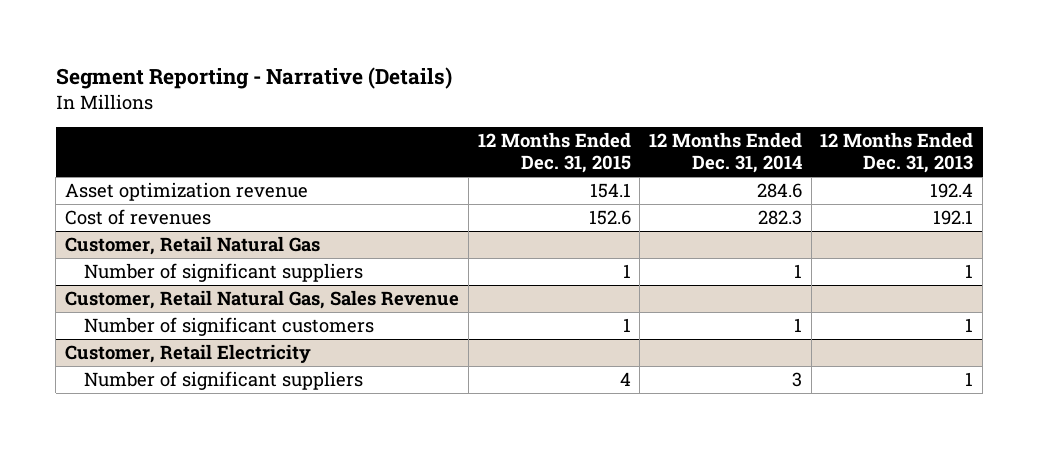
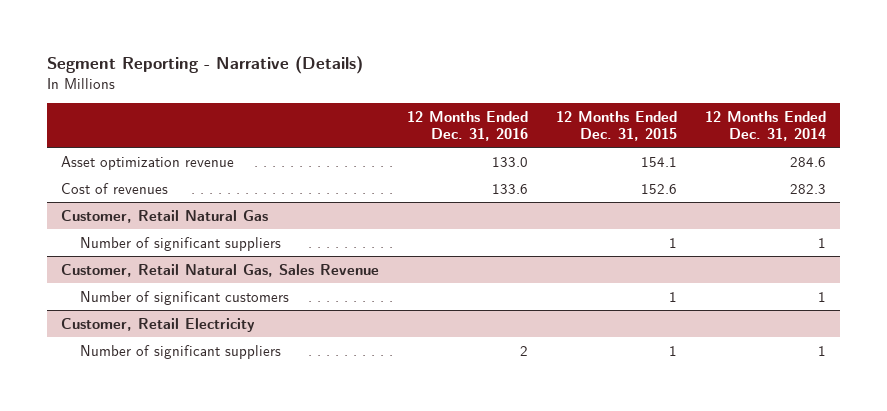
[820,132,974,174] 12 Months Ended Dec. 31, 2013 -> none
none -> [407,110,529,141] 12 Months Ended Dec. 31, 2016
[619,371,631,386] 4 -> [669,345,678,356] 1
[791,371,802,387] 3 -> [818,345,827,356] 1

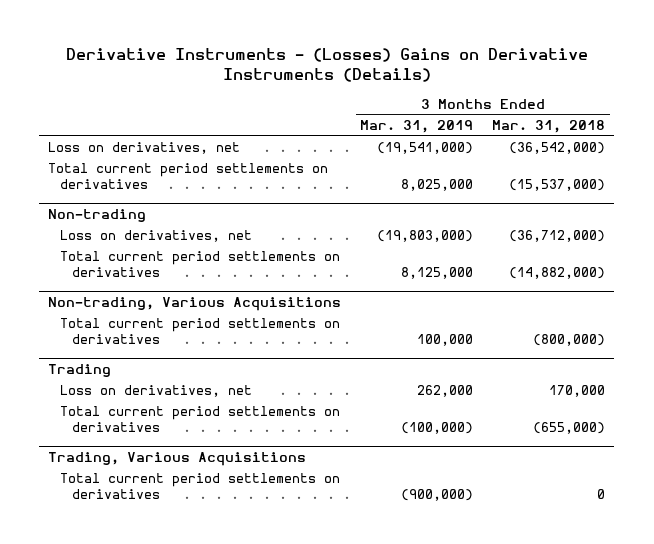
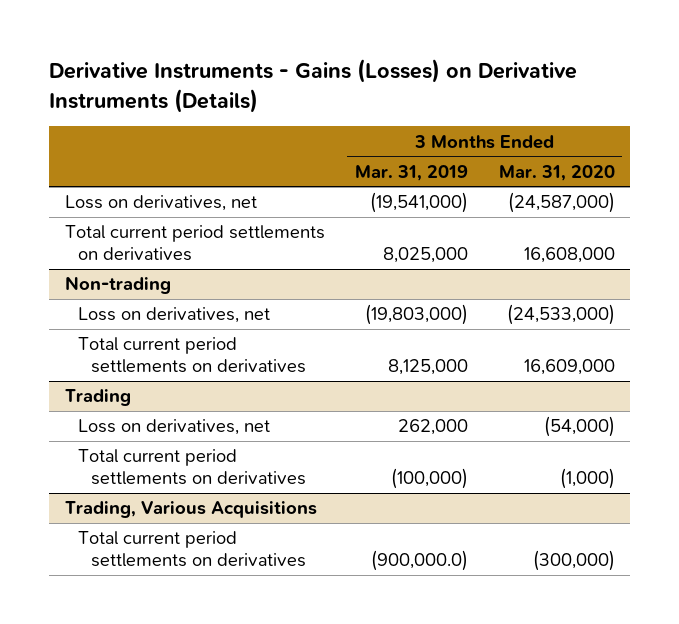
[65,47,588,82] Derivative Instruments - (Losses) Gains on Derivative Instruments (Details) -> [49,59,578,113] Derivative Instruments - Gains (Losses) on Derivative Instruments (Details)
[492,119,606,133] Mar. 31, 2018 -> none
none -> [498,164,615,181] Mar. 31, 2020
[48,296,342,311] Non-trading, Various Acquisitions -> none
[60,317,341,344] Total current period settlements on derivatives -> none
[401,488,474,501] (900,000) -> [371,550,469,572] (900,000.0)

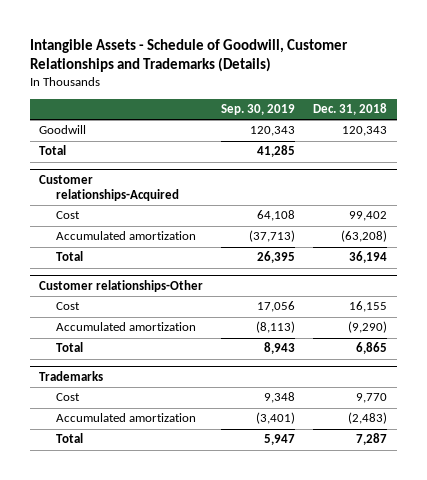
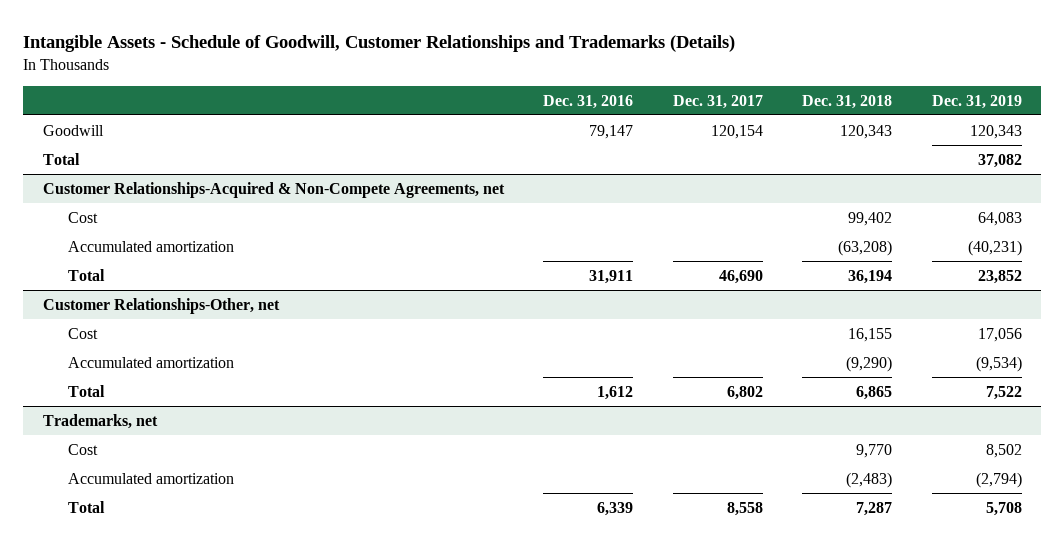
[221,104,296,116] Sep. 30, 2019 -> none
none -> [543,94,634,109] Dec. 31, 2016
none -> [672,94,763,109] Dec. 31, 2017
none -> [931,94,1022,109] Dec. 31, 2019
[39,174,180,201] Customer relationships-Acquired -> none
none -> [42,181,505,198] Customer Relationships-Acquired & Non-Compete Agreements, net
[39,279,204,292] Customer relationships-Other -> [42,297,280,314] Customer Relationships-Other, net
[39,370,104,381] Trademarks -> [42,413,158,429] Trademarks, net

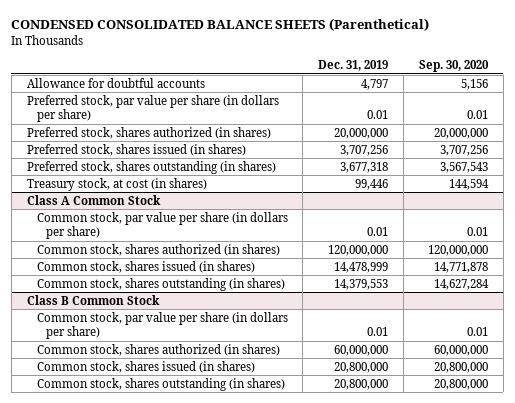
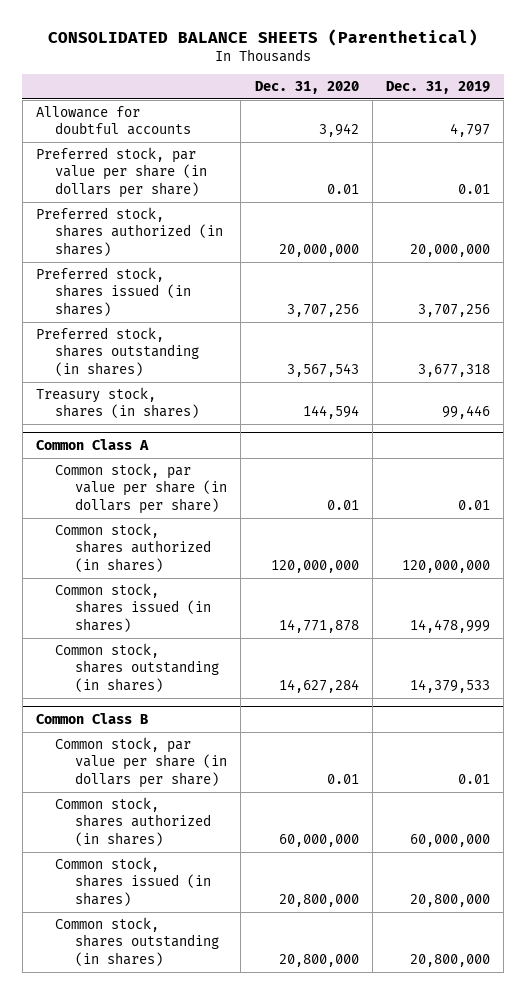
[11,18,430,32] CONDENSED CONSOLIDATED BALANCE SHEETS (Parenthetical) -> [47,28,478,46] CONSOLIDATED BALANCE SHEETS (Parenthetical)
[419,59,490,72] Sep. 30, 2020 -> none
none -> [254,81,359,95] Dec. 31, 2020
[26,177,207,191] Treasury stock, at cost (in shares) -> [35,387,200,419] Treasury stock, shares (in shares)
[26,194,161,205] Class A Common Stock -> [35,438,149,450] Common Class A
[334,278,389,290] 14,379,553 -> [409,678,490,693] 14,379,533
[26,294,160,305] Class B Common Stock -> [35,712,148,724] Common Class B

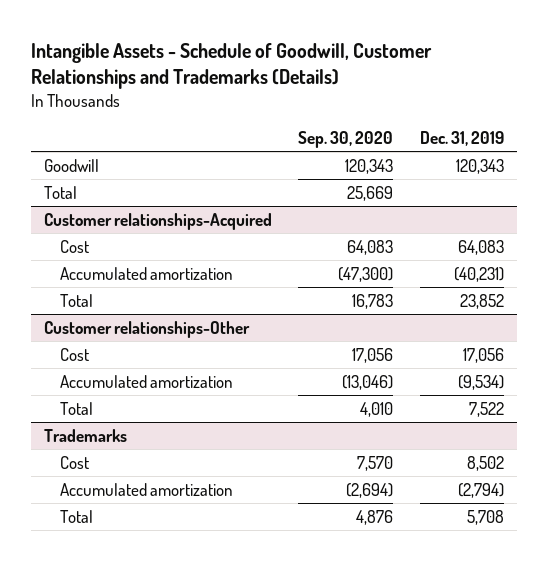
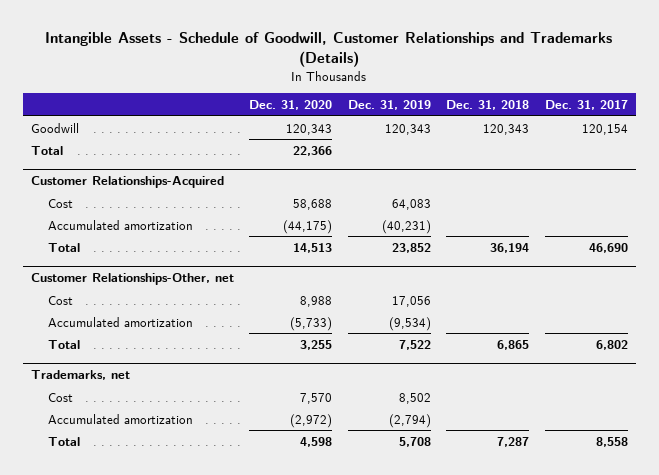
[298,131,394,149] Sep. 30, 2020 -> none
none -> [249,100,333,111] Dec. 31, 2020
none -> [446,100,530,111] Dec. 31, 2018
none -> [544,100,628,111] Dec. 31, 2017
[44,212,273,230] Customer relationships-Acquired -> [30,175,224,188] Customer Relationships-Acquired
[44,320,251,338] Customer relationships-Other -> [30,272,234,285] Customer Relationships-Other, net
[44,428,128,442] Trademarks -> [30,369,130,380] Trademarks, net

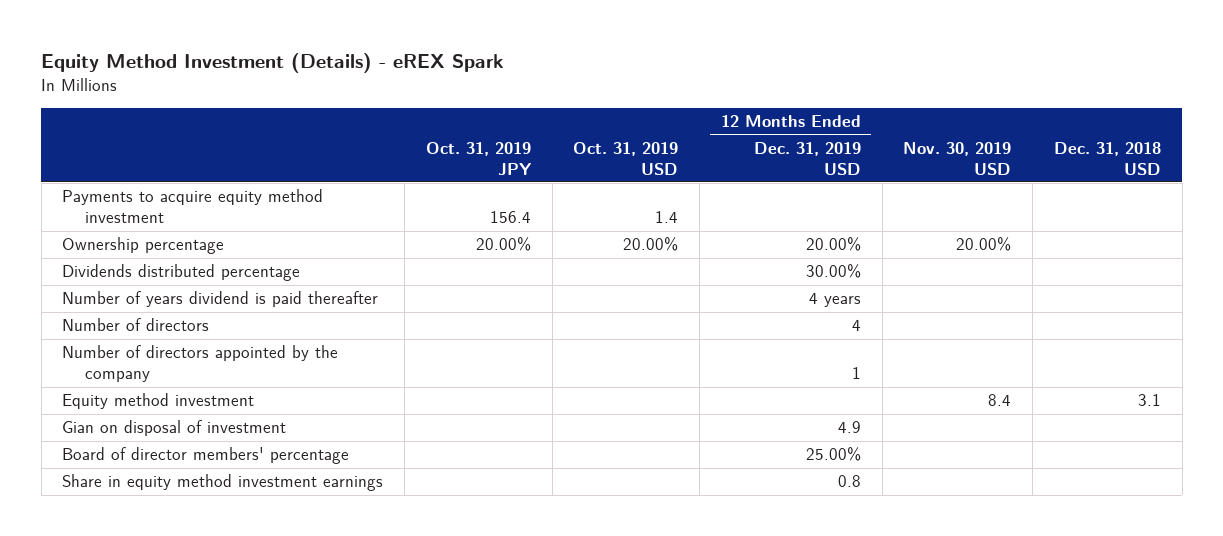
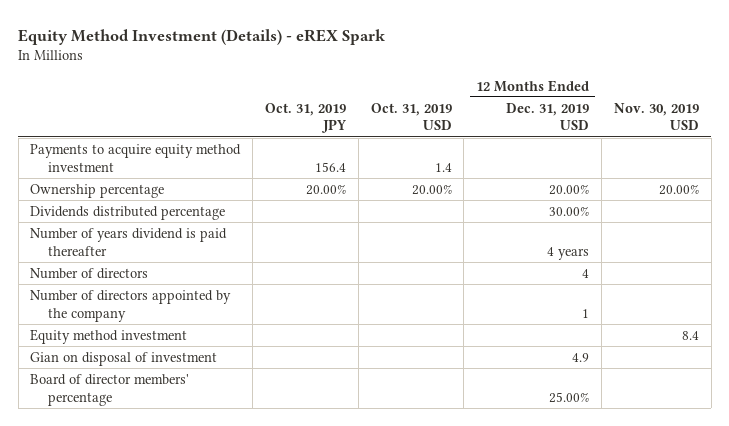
[1053,141,1161,175] Dec. 31, 2018 USD -> none
[62,474,384,492] Share in equity method investment earnings -> none

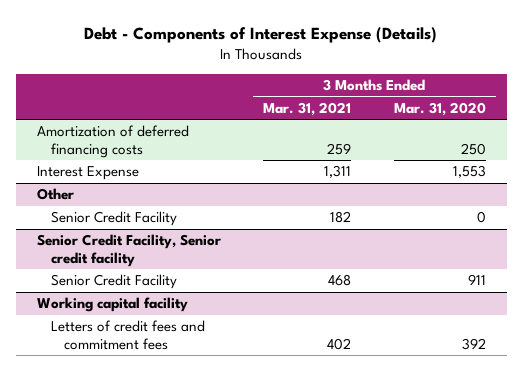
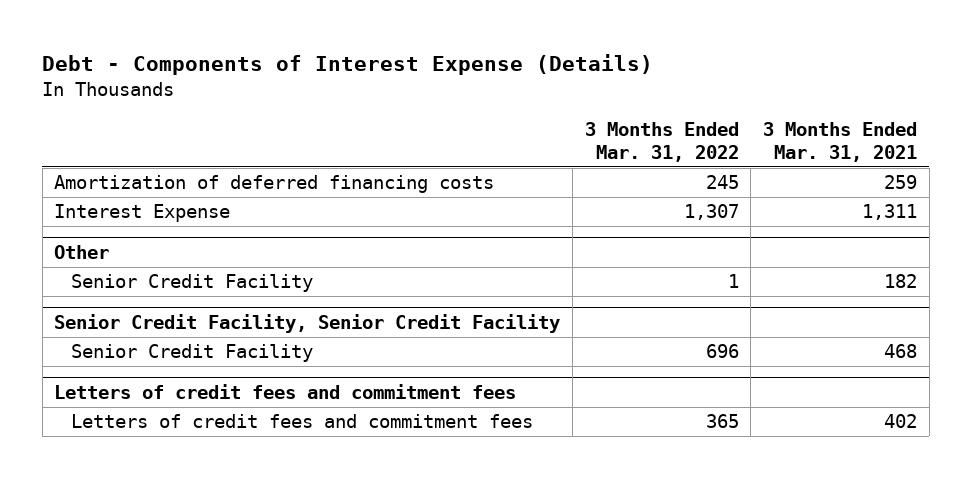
[393,102,486,117] Mar. 31, 2020 -> none
none -> [584,121,739,162] 3 Months Ended Mar. 31, 2022
[37,234,222,267] Senior Credit Facility, Senior credit facility -> [54,313,561,333] Senior Credit Facility, Senior Credit Facility
[37,297,189,313] Working capital facility -> [54,383,517,399] Letters of credit fees and commitment fees

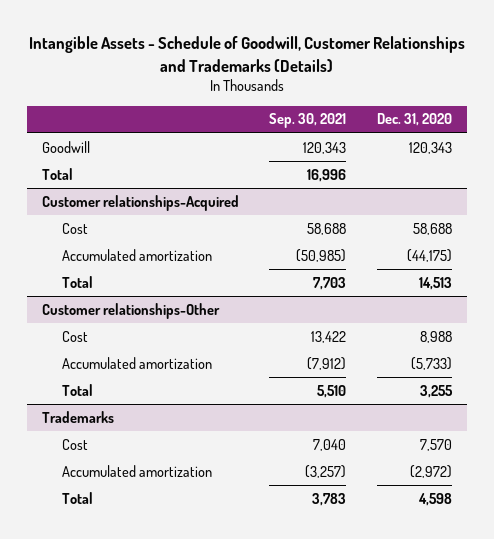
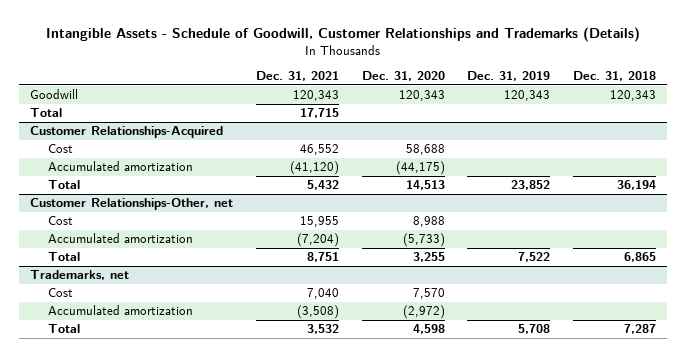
[269,113,347,129] Sep. 30, 2021 -> none
none -> [255,71,339,82] Dec. 31, 2021
none -> [467,71,551,82] Dec. 31, 2019
none -> [572,71,656,82] Dec. 31, 2018
[42,194,240,211] Customer relationships-Acquired -> [30,126,224,139] Customer Relationships-Acquired
[42,302,221,319] Customer relationships-Other -> [30,198,234,211] Customer Relationships-Other, net
[42,410,115,423] Trademarks -> [30,270,130,281] Trademarks, net

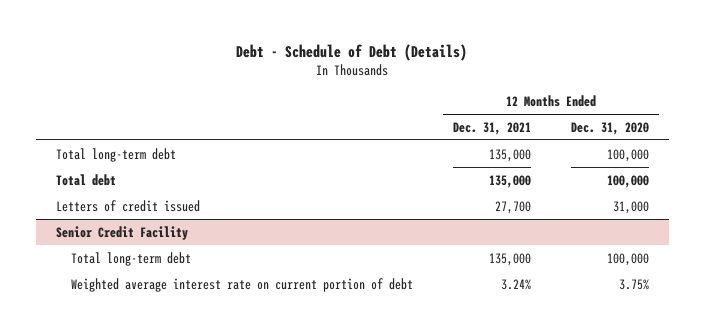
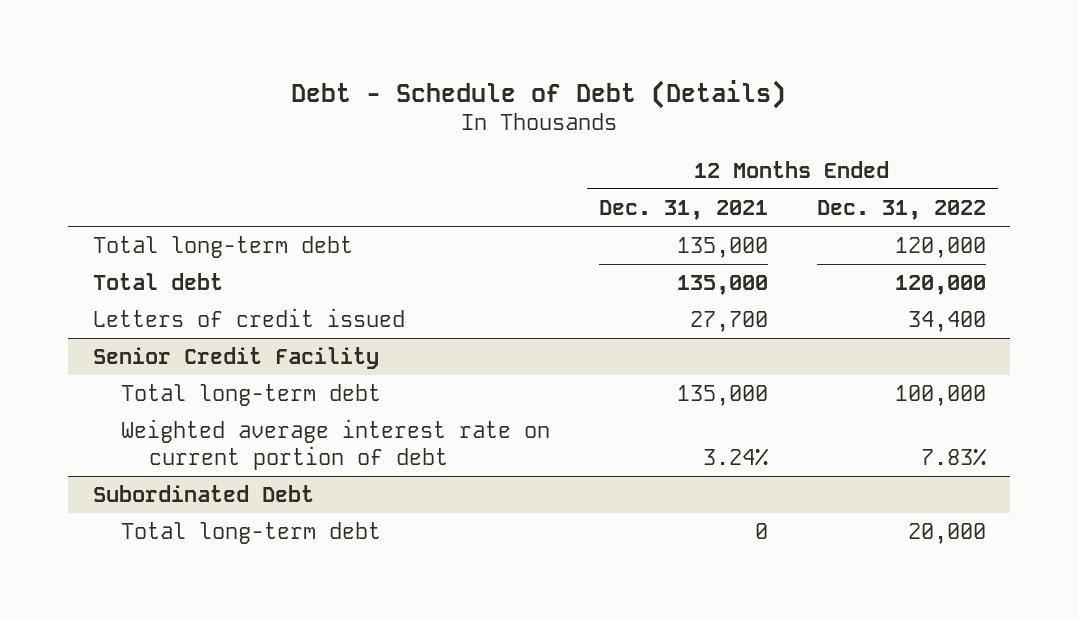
[570,121,649,135] Dec. 31, 2020 -> none
none -> [816,200,986,221] Dec. 31, 2022
none -> [92,485,314,503] Subordinated Debt
none -> [121,522,382,545] Total long-term debt

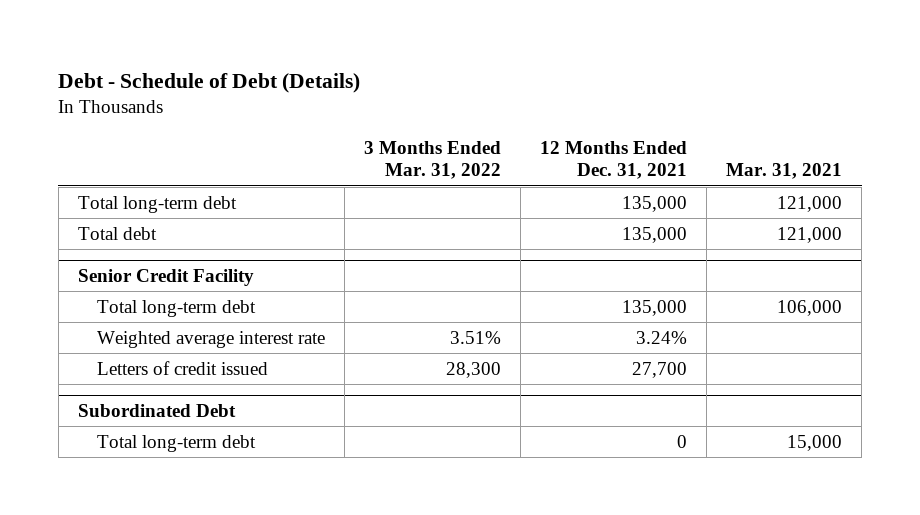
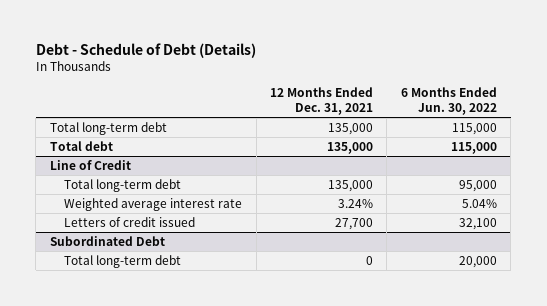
[363,140,501,180] 3 Months Ended Mar. 31, 2022 -> none
[726,163,843,180] Mar. 31, 2021 -> none
none -> [400,87,497,115] 6 Months Ended Jun. 30, 2022
[77,268,254,286] Senior Credit Facility -> [49,160,131,171] Line of Credit

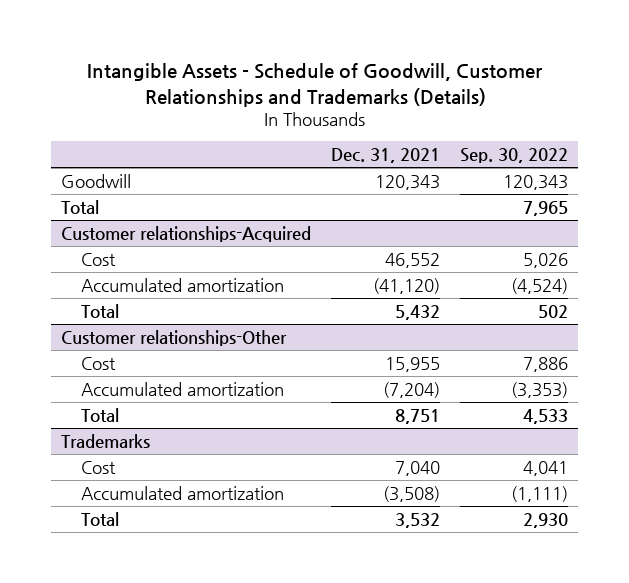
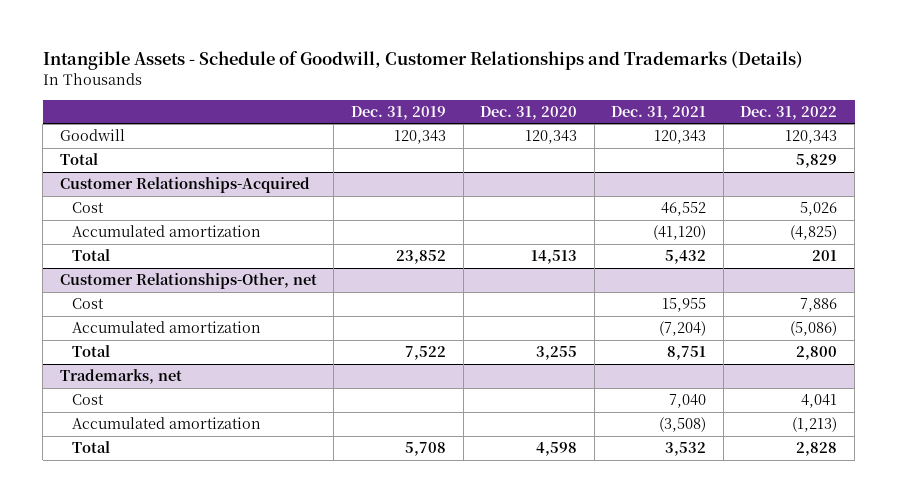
[459,148,568,164] Sep. 30, 2022 -> none
none -> [350,105,446,120] Dec. 31, 2019
none -> [480,105,578,120] Dec. 31, 2020
none -> [740,105,838,120] Dec. 31, 2022
[61,225,312,242] Customer relationships-Acquired -> [59,177,310,194] Customer Relationships-Acquired
[61,329,288,346] Customer relationships-Other -> [59,273,317,290] Customer Relationships-Other, net
[61,433,151,448] Trademarks -> [59,369,182,385] Trademarks, net

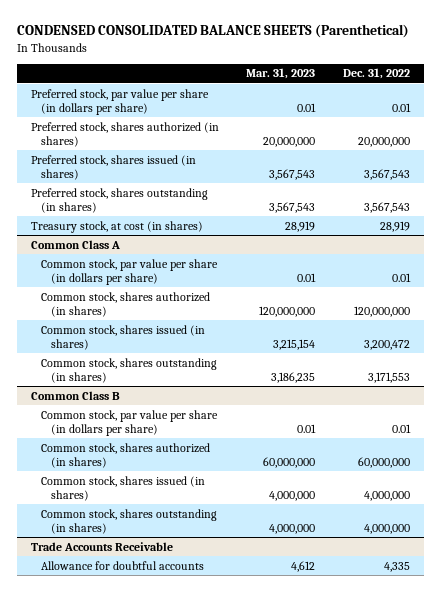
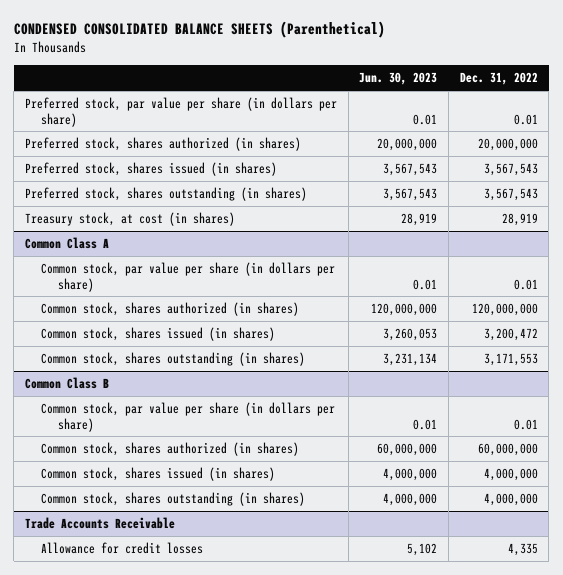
[246,68,316,80] Mar. 31, 2023 -> none
none -> [359,72,438,86] Jun. 30, 2023
[40,560,204,570] Allowance for doubtful accounts -> [41,542,204,555] Allowance for credit losses

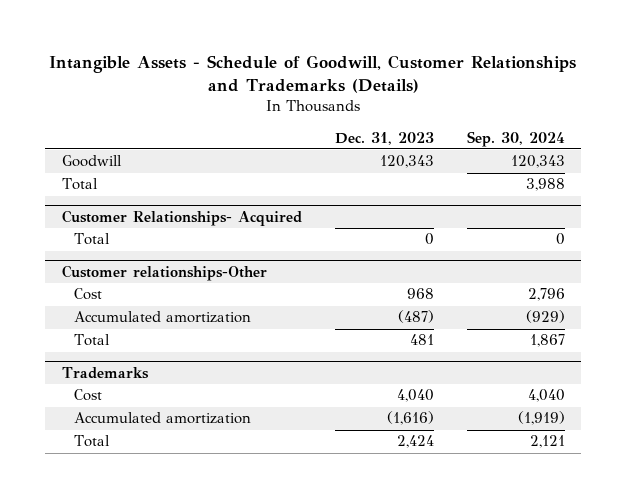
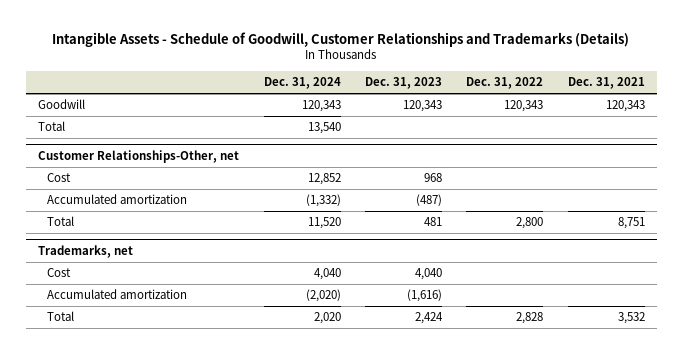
[466,130,565,147] Sep. 30, 2024 -> none
none -> [263,77,341,90] Dec. 31, 2024
none -> [466,77,544,90] Dec. 31, 2022
none -> [567,77,645,90] Dec. 31, 2021
[61,209,302,226] Customer Relationships- Acquired -> none
[74,233,111,246] Total -> none
[61,264,267,281] Customer relationships-Other -> [38,150,240,164] Customer Relationships-Other, net
[61,366,149,379] Trademarks -> [38,245,134,259] Trademarks, net

